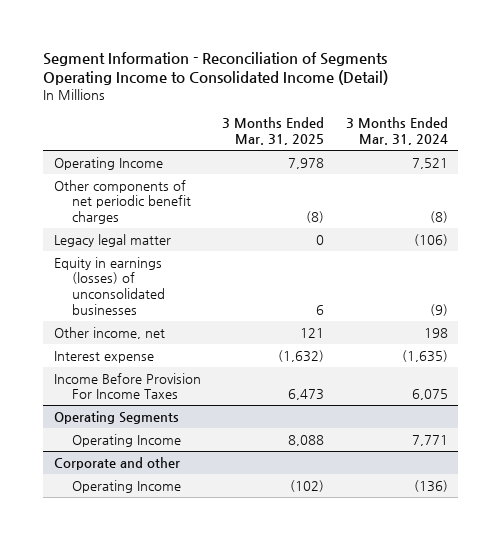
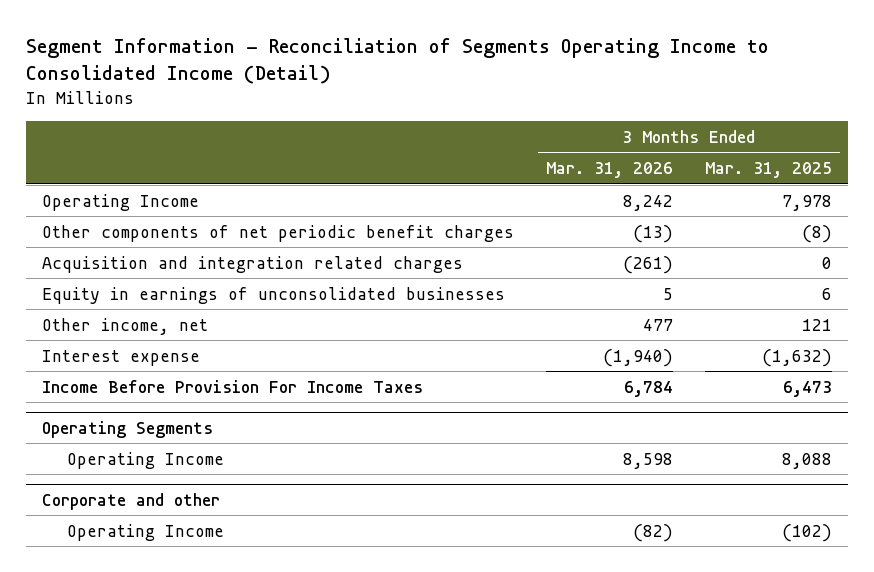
[345,117,448,146] 3 Months Ended Mar. 31, 2024 -> none
none -> [546,162,674,179] Mar. 31, 2026
[53,233,171,247] Legacy legal matter -> none
none -> [42,255,464,273] Acquisition and integration related charges
[53,256,165,316] Equity in earnings (losses) of unconsolidated businesses -> [42,286,506,304] Equity in earnings of unconsolidated businesses

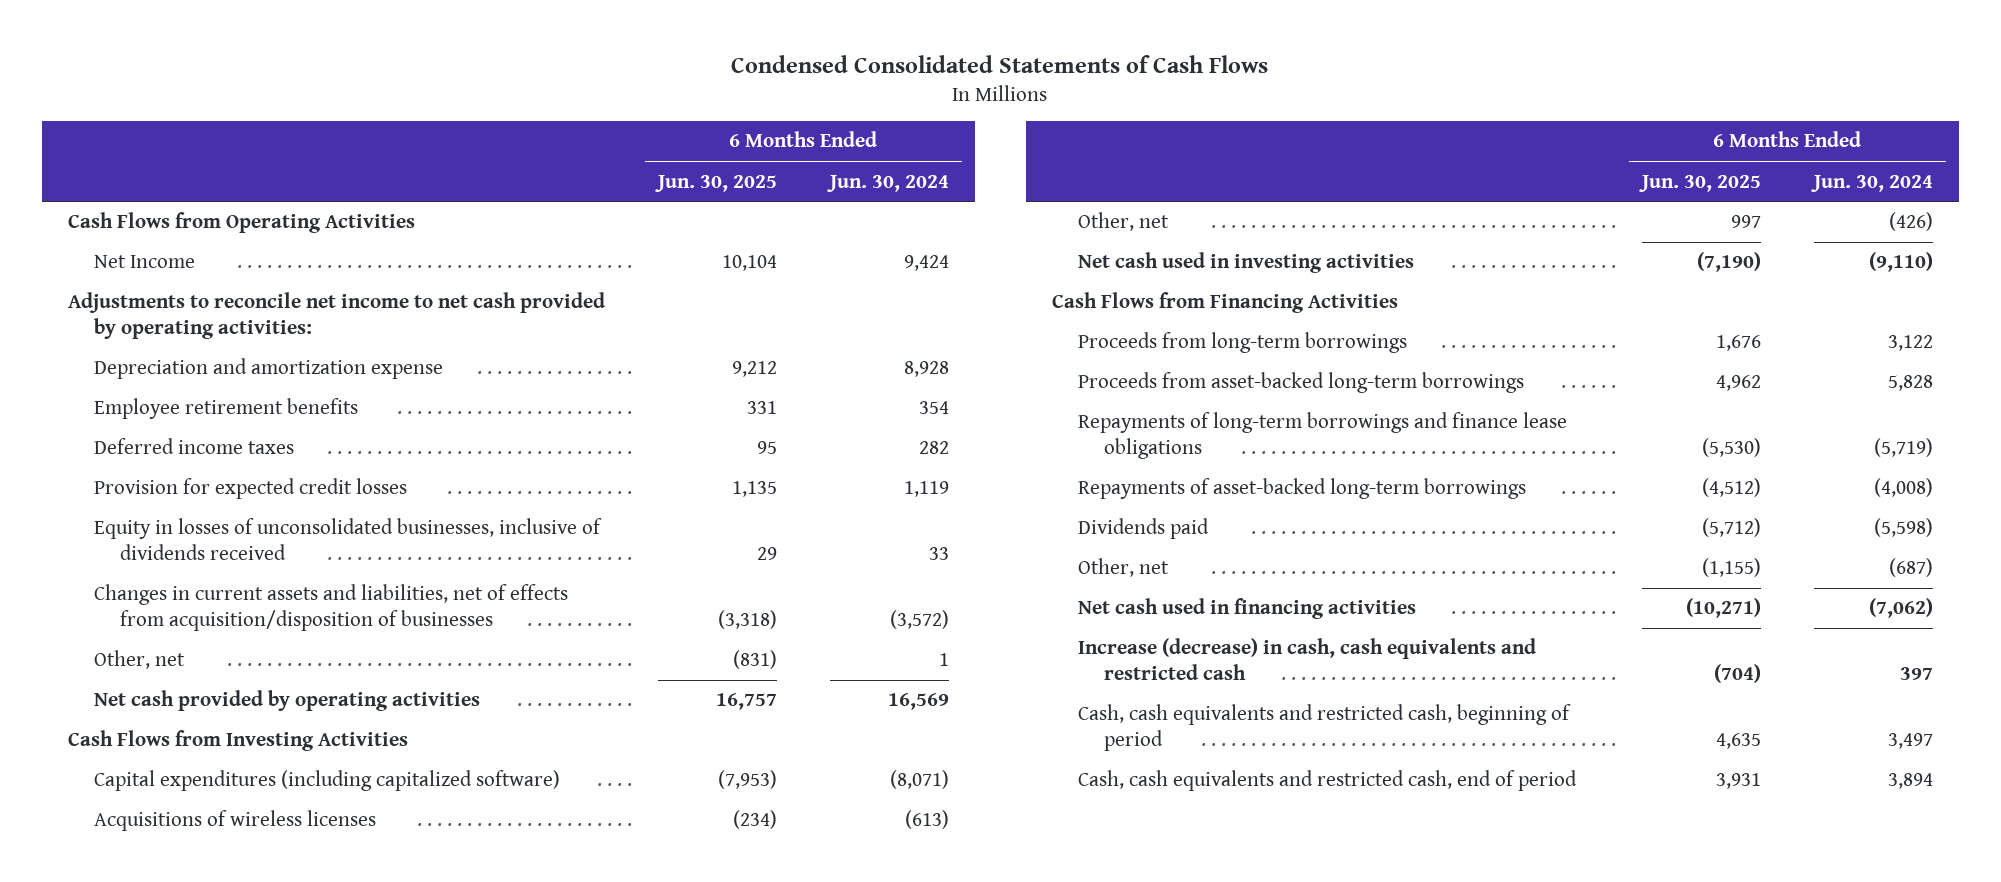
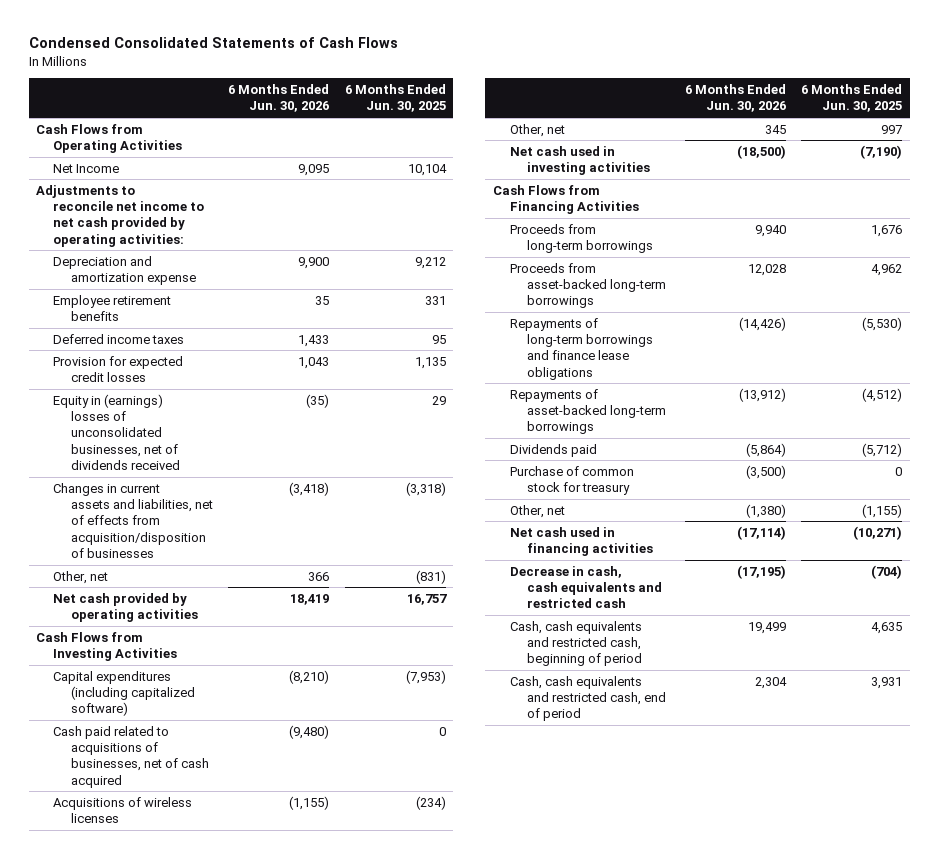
[826,174,949,192] Jun. 30, 2024 -> none
none -> [228,84,330,113] 6 Months Ended Jun. 30, 2026
[94,518,603,560] Equity in losses of unconsolidated businesses, inclusive of dividends received -> [53,393,180,470] Equity in (earnings) losses of unconsolidated businesses, net of dividends received
none -> [53,725,209,788] Cash paid related to acquisitions of businesses, net of cash acquired
none -> [510,465,635,496] Purchase of common stock for treasury
[1078,638,1537,680] Increase (decrease) in cash, cash equivalents and restricted cash -> [510,565,663,609] Decrease in cash, cash equivalents and restricted cash

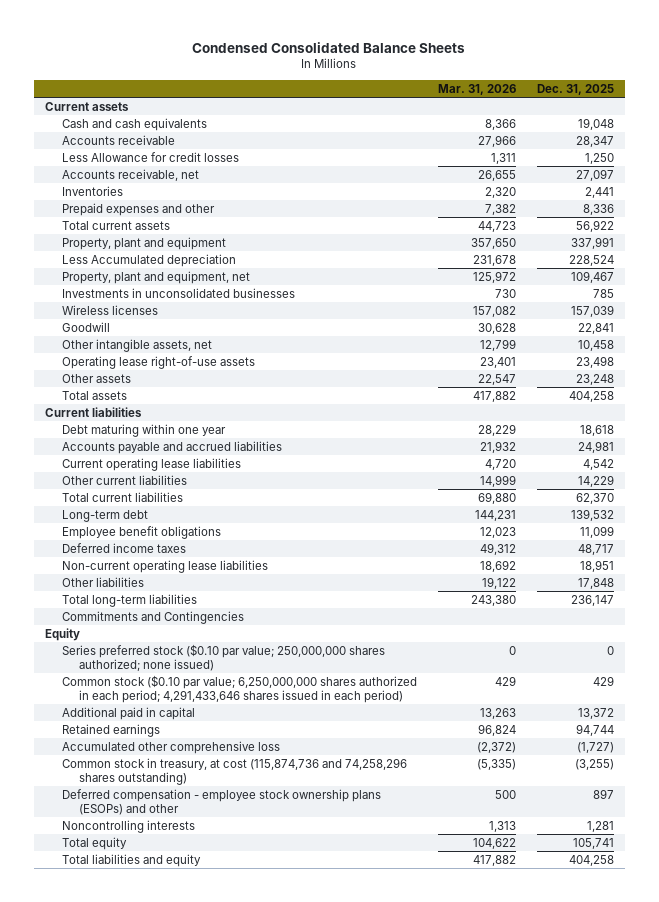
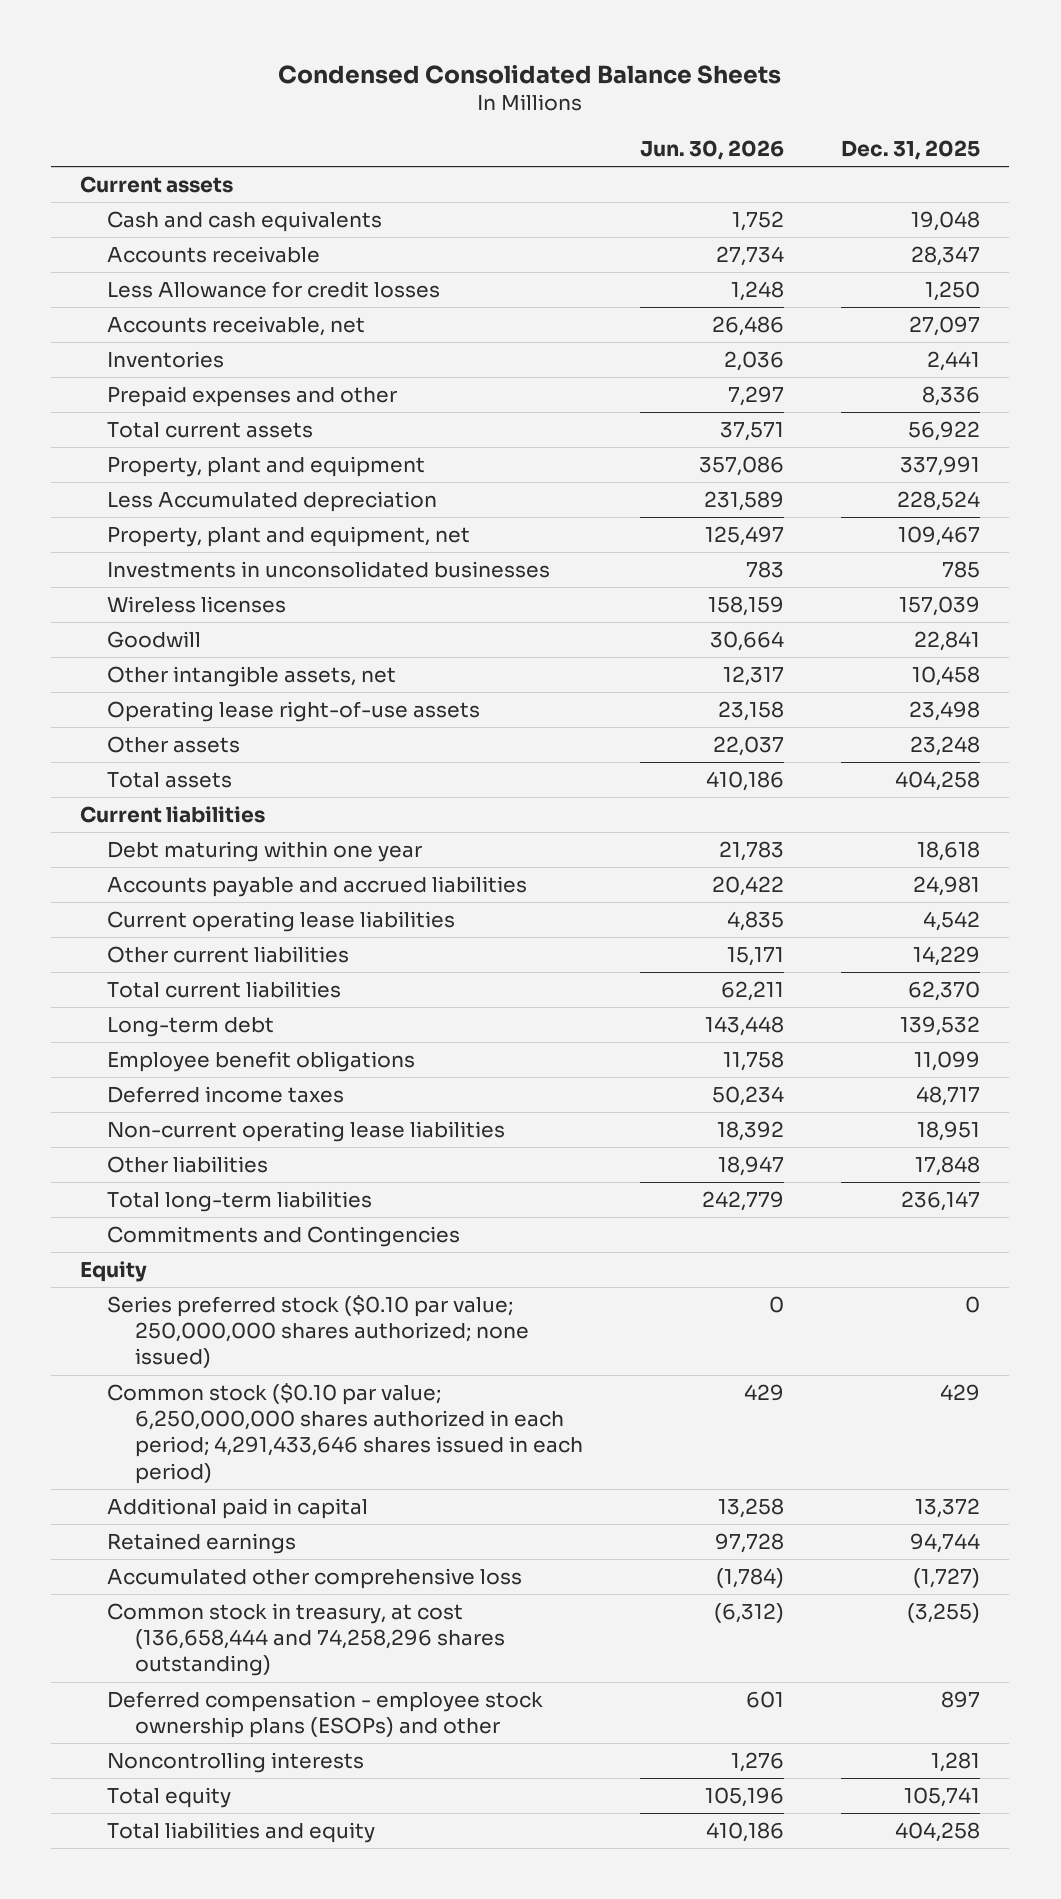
[438,83,517,95] Mar. 31, 2026 -> none
none -> [640,139,785,160] Jun. 30, 2026
[62,757,408,785] Common stock in treasury, at cost (115,874,736 and 74,258,296 shares outstanding) -> [107,1603,505,1677] Common stock in treasury, at cost (136,658,444 and 74,258,296 shares outstanding)

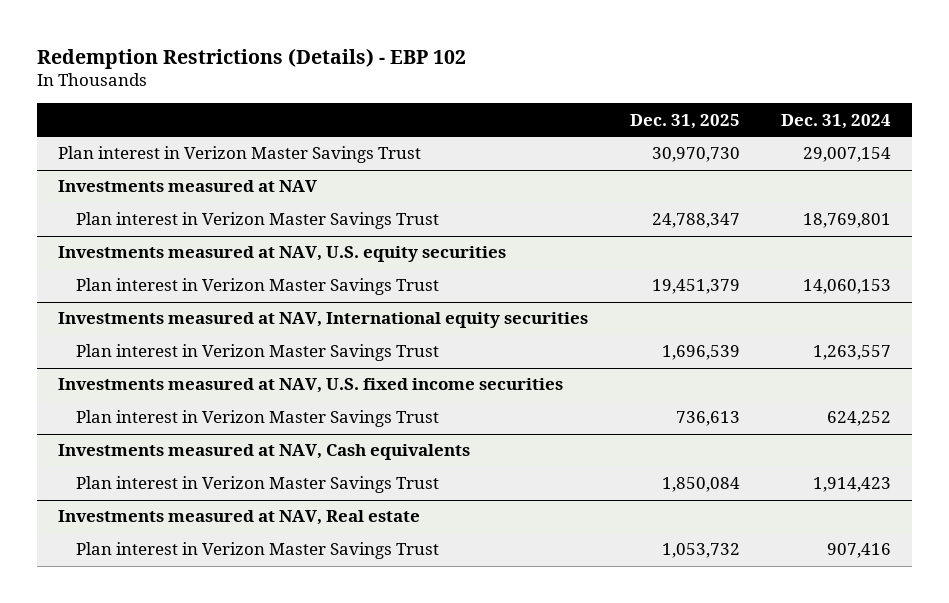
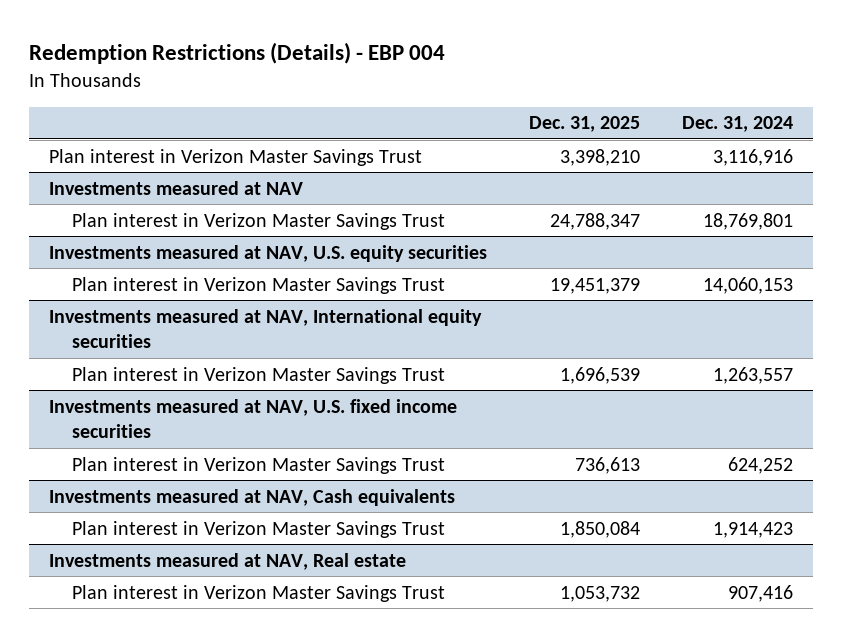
[37,47,467,69] Redemption Restrictions (Details) - EBP 102 -> [28,41,445,64] Redemption Restrictions (Details) - EBP 004
[651,147,740,163] 30,970,730 -> [559,148,640,166] 3,398,210
[803,147,892,163] 29,007,154 -> [712,148,793,166] 3,116,916

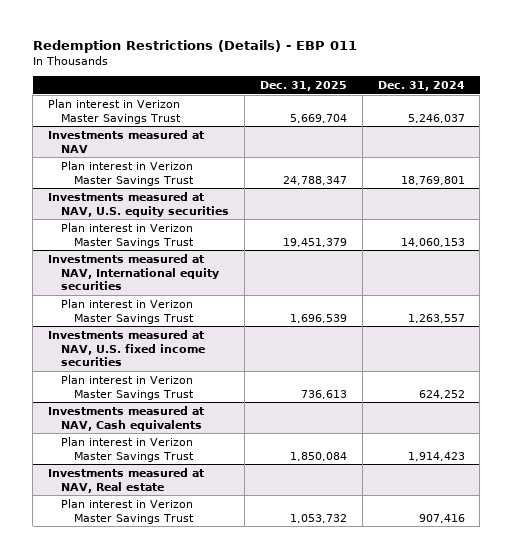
[28,41,445,64] Redemption Restrictions (Details) - EBP 004 -> [32,40,357,54] Redemption Restrictions (Details) - EBP 011
[559,148,640,166] 3,398,210 -> [289,113,347,123] 5,669,704
[712,148,793,166] 3,116,916 -> [407,113,465,123] 5,246,037

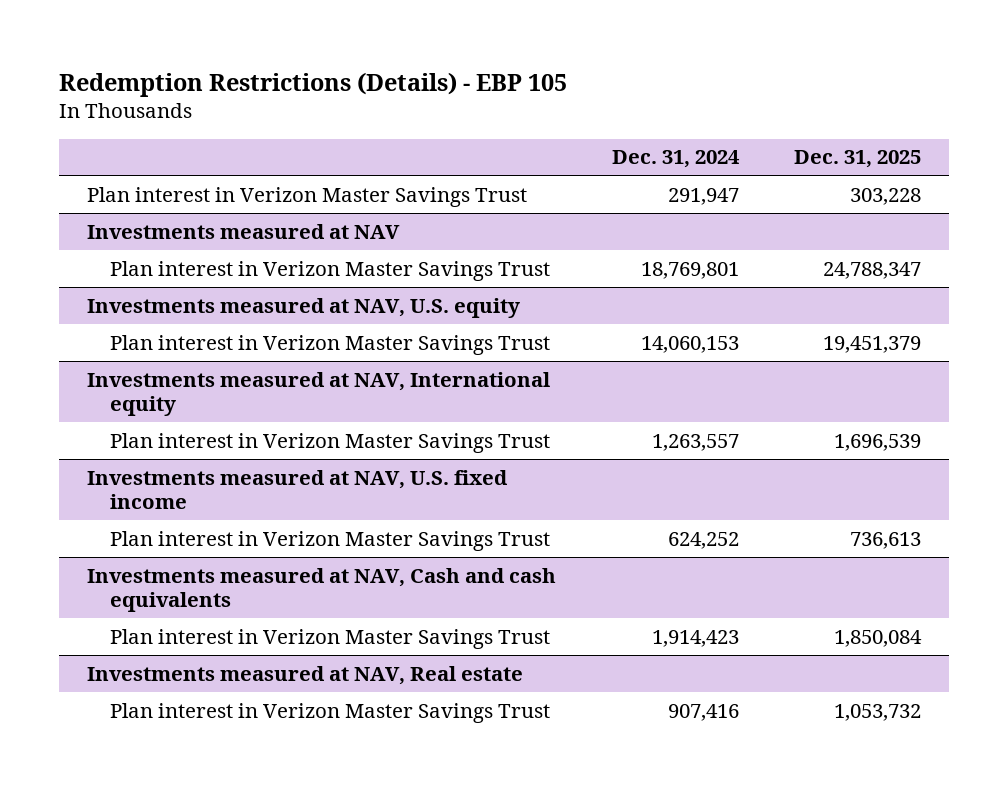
[32,40,357,54] Redemption Restrictions (Details) - EBP 011 -> [59,72,568,98] Redemption Restrictions (Details) - EBP 105
[289,113,347,123] 5,669,704 -> [850,187,922,205] 303,228
[407,113,465,123] 5,246,037 -> [667,187,739,205] 291,947
[48,191,229,217] Investments measured at NAV, U.S. equity securities -> [87,297,521,318] Investments measured at NAV, U.S. equity
[48,253,219,291] Investments measured at NAV, International equity securities -> [87,371,551,416] Investments measured at NAV, International equity
[48,329,205,367] Investments measured at NAV, U.S. fixed income securities -> [87,469,509,509] Investments measured at NAV, U.S. fixed income
[48,405,205,431] Investments measured at NAV, Cash equivalents -> [87,567,557,612] Investments measured at NAV, Cash and cash equivalents

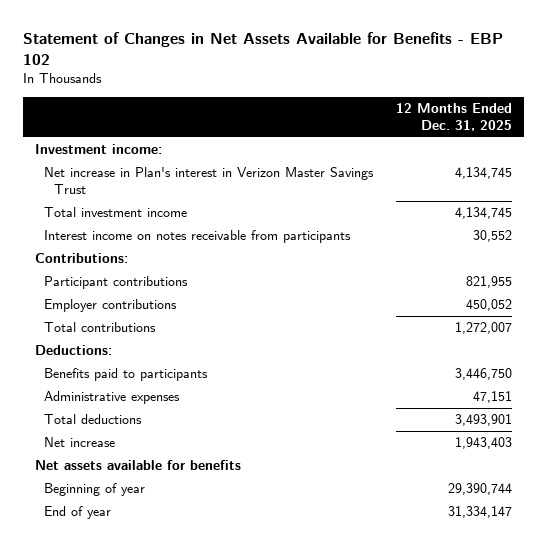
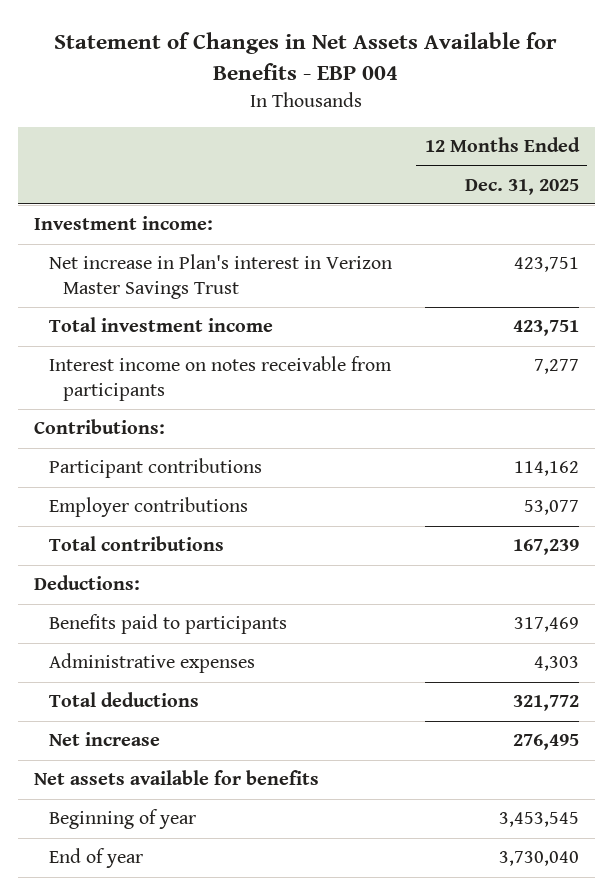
[23,32,504,66] Statement of Changes in Net Assets Available for Benefits - EBP 102 -> [54,31,558,80] Statement of Changes in Net Assets Available for Benefits - EBP 004
[455,167,513,180] 4,134,745 -> [513,257,579,273] 423,751
[455,207,513,220] 4,134,745 -> [512,320,579,337] 423,751
[473,230,513,243] 30,552 -> [533,359,579,375] 7,277
[466,276,513,289] 821,955 -> [513,461,579,477] 114,162
[466,299,513,312] 450,052 -> [523,500,579,516] 53,077
[455,322,513,335] 1,272,007 -> [512,539,579,556] 167,239
[455,368,513,381] 3,446,750 -> [513,617,579,633] 317,469
[473,391,513,404] 47,151 -> [533,656,579,672] 4,303
[455,414,513,427] 3,493,901 -> [512,695,579,712] 321,772
[455,437,513,450] 1,943,403 -> [512,734,579,751] 276,495
[448,483,513,496] 29,390,744 -> [498,812,579,828] 3,453,545
[448,506,513,519] 31,334,147 -> [498,851,579,867] 3,730,040

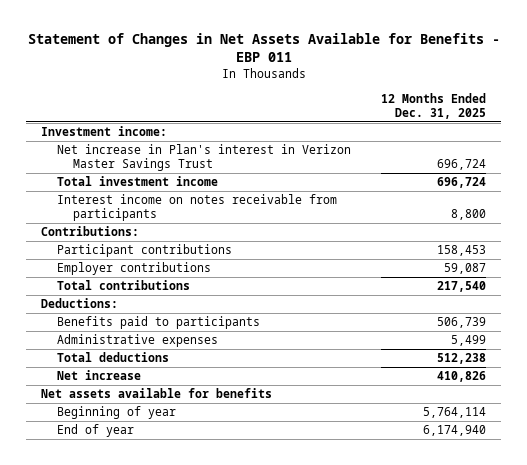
[54,31,558,80] Statement of Changes in Net Assets Available for Benefits - EBP 004 -> [27,33,500,63] Statement of Changes in Net Assets Available for Benefits - EBP 011
[513,257,579,273] 423,751 -> [437,159,487,171] 696,724
[512,320,579,337] 423,751 -> [437,177,487,189] 696,724
[533,359,579,375] 7,277 -> [451,209,487,221] 8,800
[513,461,579,477] 114,162 -> [437,245,487,257] 158,453
[523,500,579,516] 53,077 -> [444,263,487,275] 59,087
[512,539,579,556] 167,239 -> [437,281,487,293] 217,540
[513,617,579,633] 317,469 -> [437,317,487,329] 506,739
[533,656,579,672] 4,303 -> [451,335,487,347] 5,499
[512,695,579,712] 321,772 -> [437,353,487,365] 512,238
[512,734,579,751] 276,495 -> [437,371,487,383] 410,826
[498,812,579,828] 3,453,545 -> [423,407,487,419] 5,764,114
[498,851,579,867] 3,730,040 -> [423,425,487,437] 6,174,940

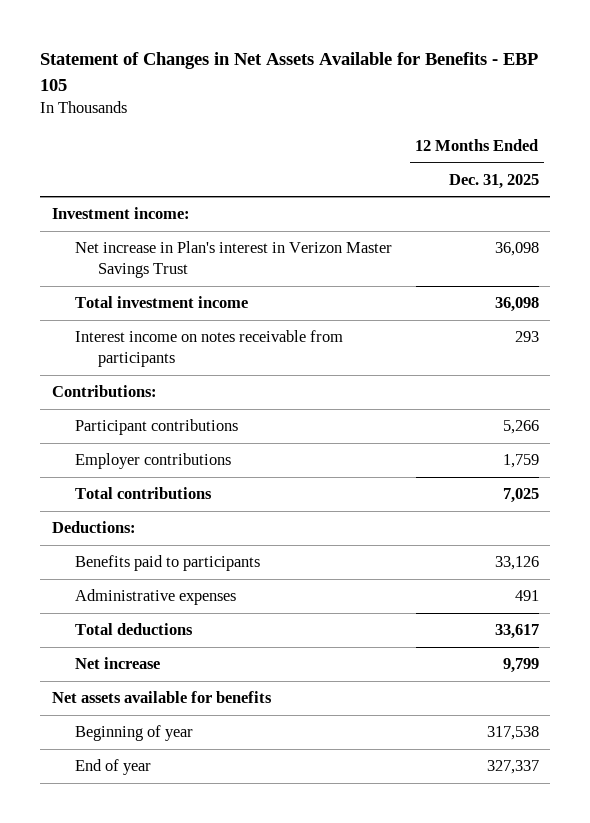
[27,33,500,63] Statement of Changes in Net Assets Available for Benefits - EBP 011 -> [40,52,539,91] Statement of Changes in Net Assets Available for Benefits - EBP 105
[437,159,487,171] 696,724 -> [494,242,539,257] 36,098
[437,177,487,189] 696,724 -> [494,297,539,313] 36,098
[451,209,487,221] 8,800 -> [514,331,539,343] 293
[437,245,487,257] 158,453 -> [502,420,539,435] 5,266
[444,263,487,275] 59,087 -> [502,454,539,469] 1,759
[437,281,487,293] 217,540 -> [502,488,539,504] 7,025
[437,317,487,329] 506,739 -> [494,556,539,571] 33,126
[451,335,487,347] 5,499 -> [514,590,539,602] 491
[437,353,487,365] 512,238 -> [494,624,539,640] 33,617
[437,371,487,383] 410,826 -> [502,658,539,674] 9,799
[423,407,487,419] 5,764,114 -> [486,726,539,741] 317,538
[423,425,487,437] 6,174,940 -> [486,760,539,775] 327,337

